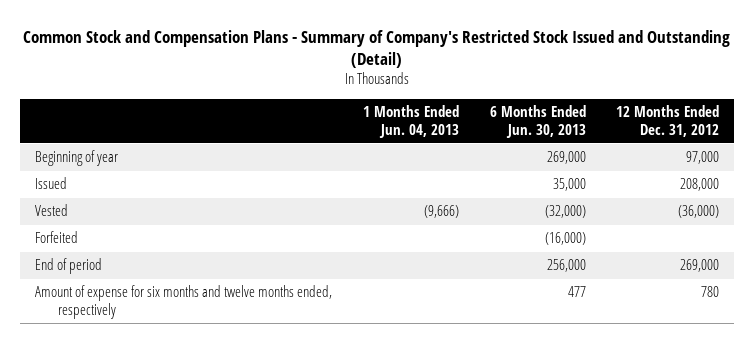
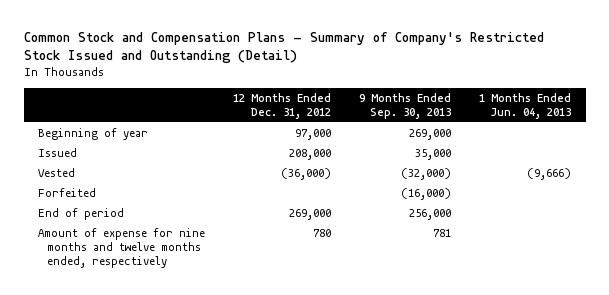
[489,105,586,138] 6 Months Ended Jun. 30, 2013 -> none
none -> [359,92,452,119] 9 Months Ended Sep. 30, 2013
[35,285,333,319] Amount of expense for six months and twelve months ended, respectively -> [37,228,205,268] Amount of expense for nine months and twelve months ended, respectively

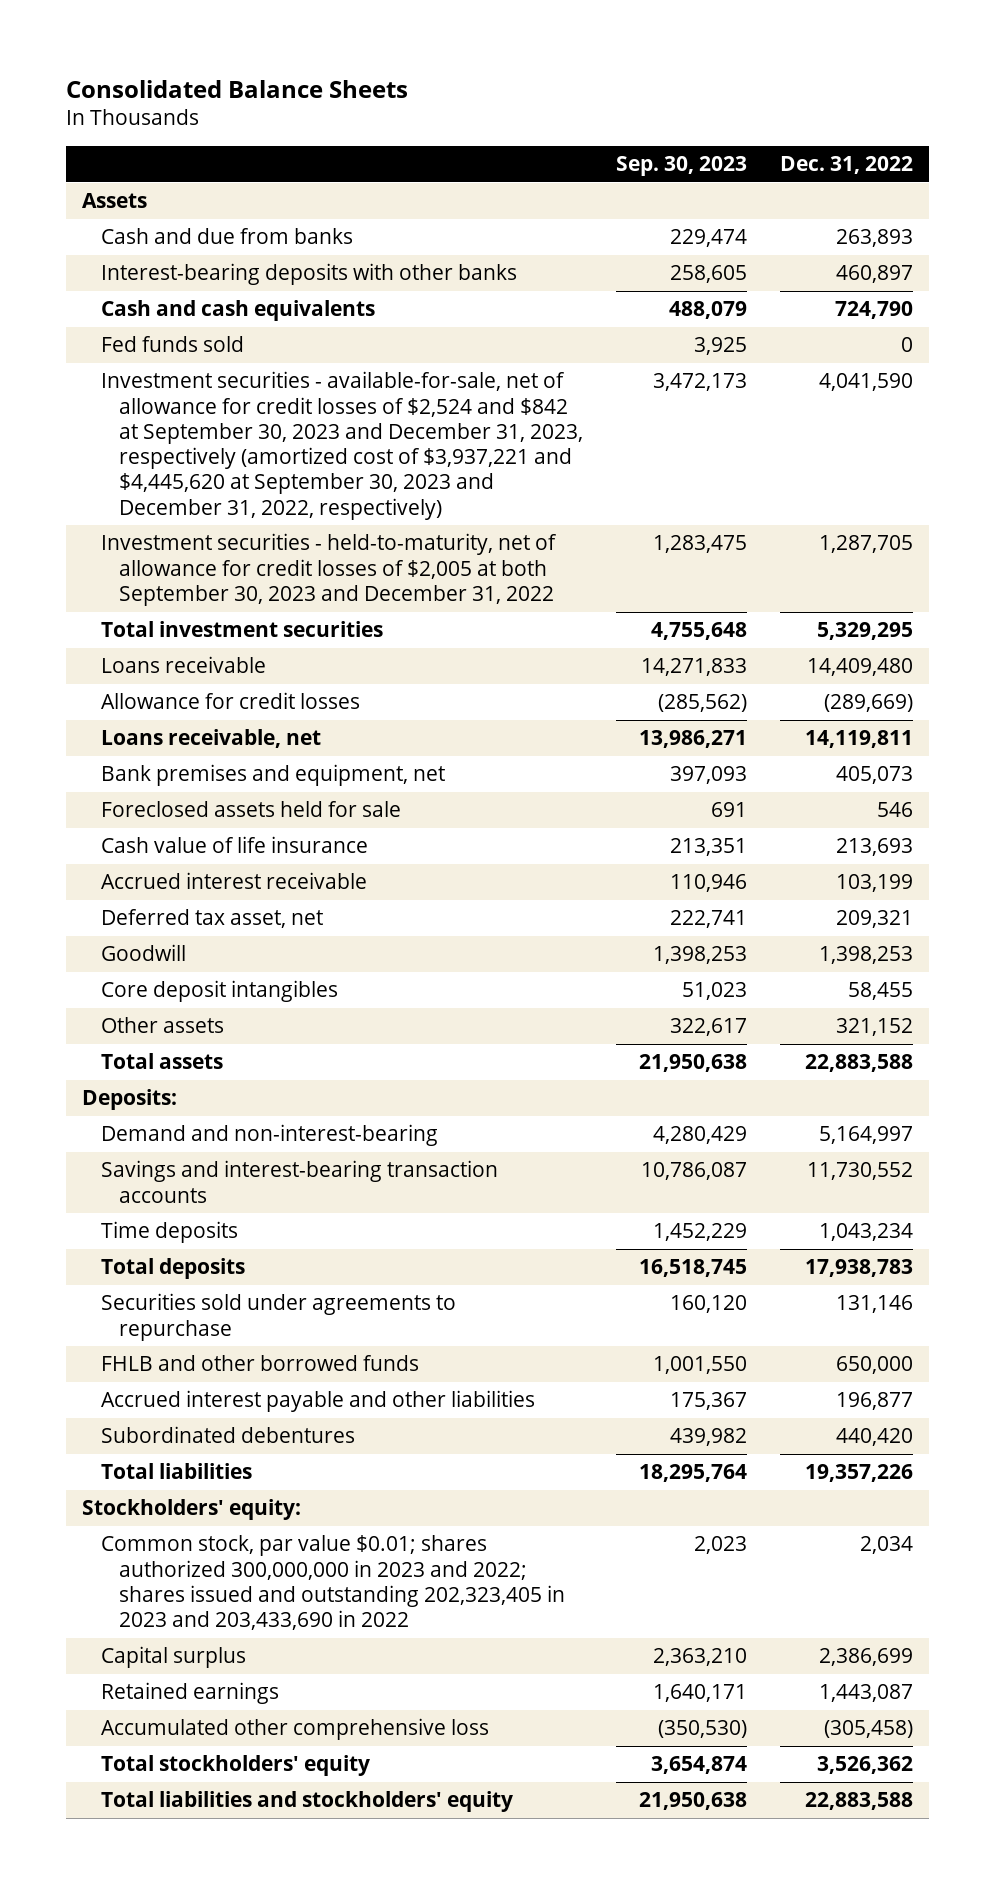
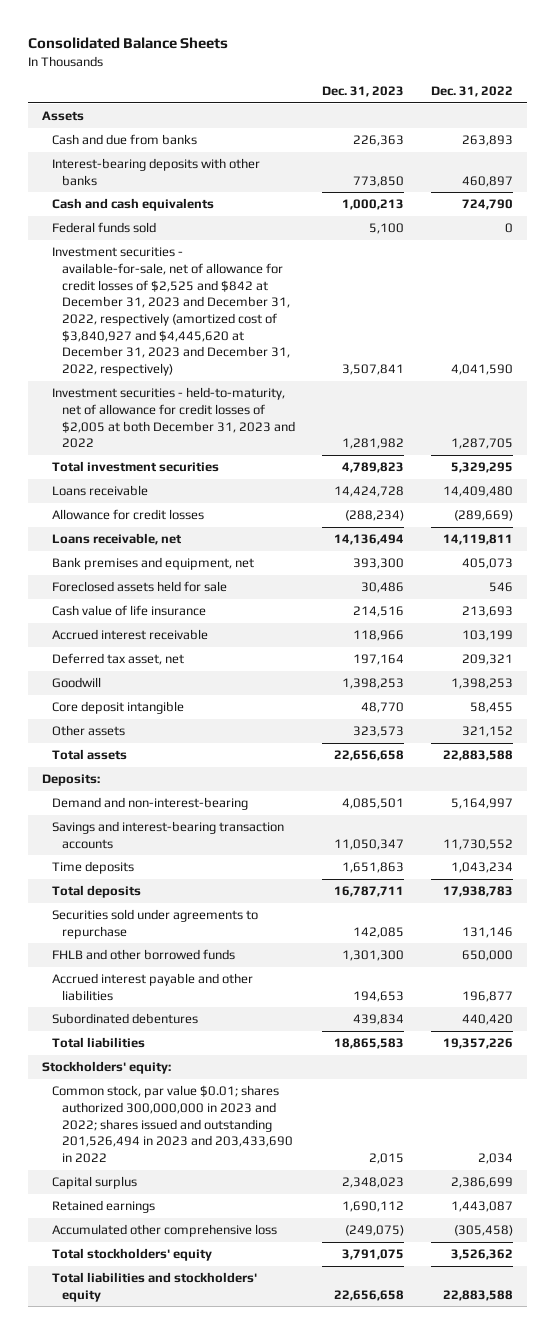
[615,156,747,177] Sep. 30, 2023 -> none
none -> [322,85,405,97] Dec. 31, 2023
[100,336,244,353] Fed funds sold -> [52,222,157,234] Federal funds sold
[100,371,584,520] Investment securities - available-for-sale, net of allowance for credit losses of $2,524 and $842 at September 30, 2023 and December 31, 2023, respectively (amortized cost of $3,937,221 and $4,445,620 at September 30, 2023 and December 31, 2022, respectively) -> [52,247,291,377] Investment securities - available-for-sale, net of allowance for credit losses of $2,525 and $842 at December 31, 2023 and December 31, 2022, respectively (amortized cost of $3,840,927 and $4,445,620 at December 31, 2023 and December 31, 2022, respectively)
[100,533,557,606] Investment securities - held-to-maturity, net of allowance for credit losses of $2,005 at both September 30, 2023 and December 31, 2022 -> [52,387,296,449] Investment securities - held-to-maturity, net of allowance for credit losses of $2,005 at both December 31, 2023 and 2022
[100,980,338,1003] Core deposit intangibles -> [52,701,185,715] Core deposit intangible
[100,1535,566,1631] Common stock, par value $0.01; shares authorized 300,000,000 in 2023 and 2022; shares issued and outstanding 202,323,405 in 2023 and 203,433,690 in 2022 -> [52,1085,294,1163] Common stock, par value $0.01; shares authorized 300,000,000 in 2023 and 2022; shares issued and outstanding 201,526,494 in 2023 and 203,433,690 in 2022

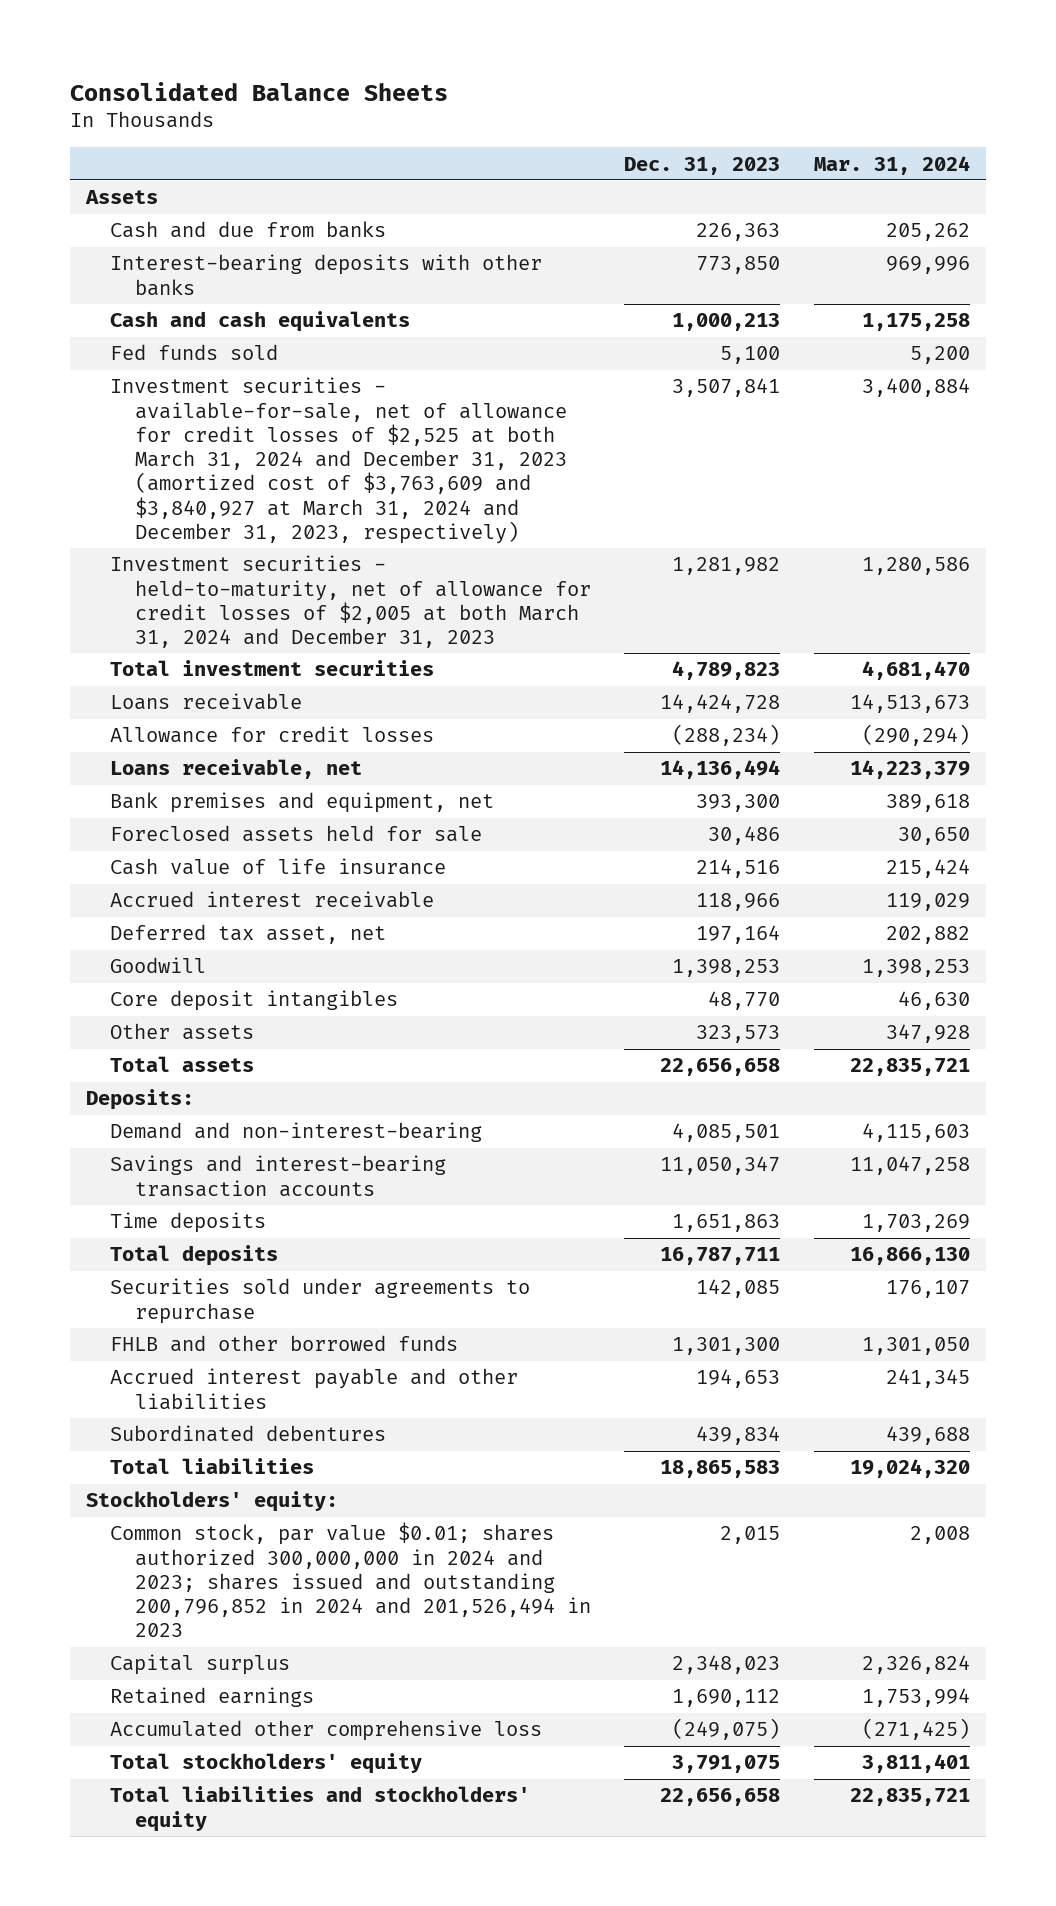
[431,85,514,97] Dec. 31, 2022 -> none
none -> [813,155,970,175] Mar. 31, 2024
[52,222,157,234] Federal funds sold -> [110,344,279,361] Fed funds sold
[52,247,291,377] Investment securities - available-for-sale, net of allowance for credit losses of $2,525 and $842 at December 31, 2023 and December 31, 2022, respectively (amortized cost of $3,840,927 and $4,445,620 at December 31, 2023 and December 31, 2022, respectively) -> [110,377,567,544] Investment securities - available-for-sale, net of allowance for credit losses of $2,525 at both March 31, 2024 and December 31, 2023 (amortized cost of $3,763,609 and $3,840,927 at March 31, 2024 and December 31, 2023, respectively)
[52,387,296,449] Investment securities - held-to-maturity, net of allowance for credit losses of $2,005 at both December 31, 2023 and 2022 -> [110,555,591,649] Investment securities - held-to-maturity, net of allowance for credit losses of $2,005 at both March 31, 2024 and December 31, 2023
[52,701,185,715] Core deposit intangible -> [110,990,399,1012] Core deposit intangibles
[52,1085,294,1163] Common stock, par value $0.01; shares authorized 300,000,000 in 2023 and 2022; shares issued and outstanding 201,526,494 in 2023 and 203,433,690 in 2022 -> [110,1522,591,1638] Common stock, par value $0.01; shares authorized 300,000,000 in 2024 and 2023; shares issued and outstanding 200,796,852 in 2024 and 201,526,494 in 2023

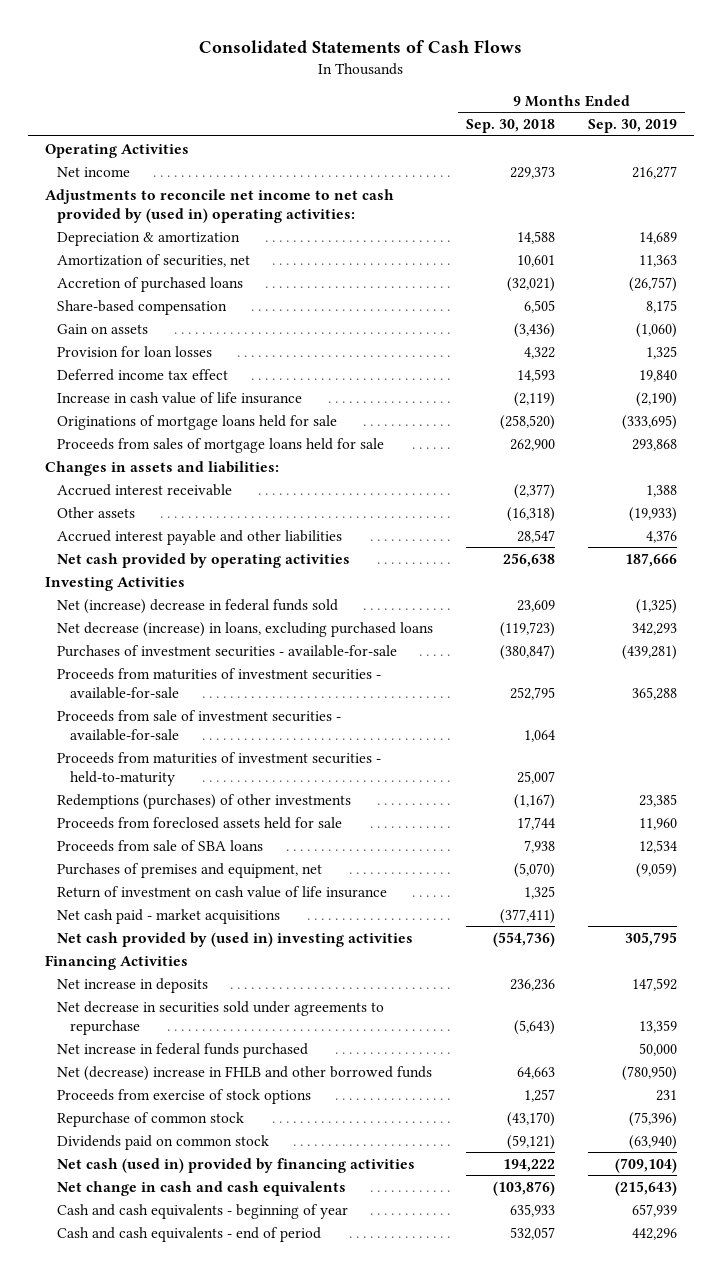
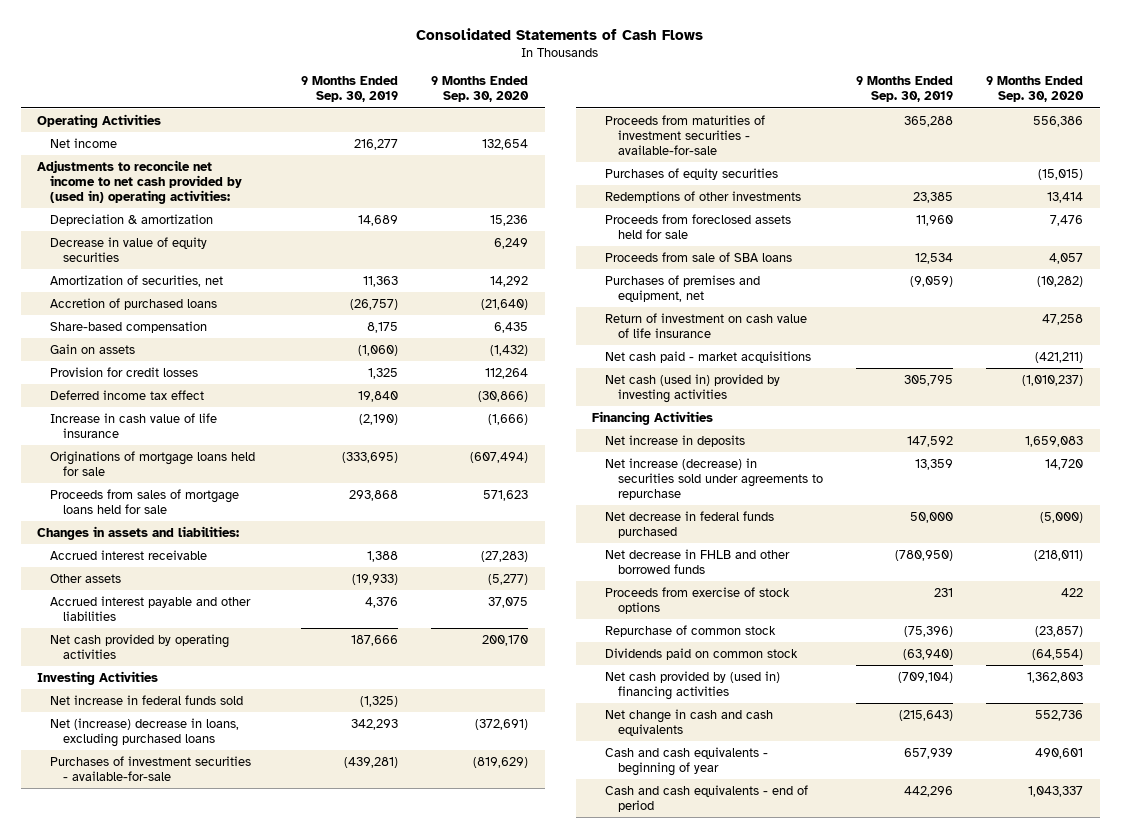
[466,119,556,134] Sep. 30, 2018 -> none
none -> [431,76,530,103] 9 Months Ended Sep. 30, 2020
none -> [50,236,208,262] Decrease in value of equity securities
[57,345,213,357] Provision for loan losses -> [50,366,199,377] Provision for credit losses
[57,598,339,614] Net (increase) decrease in federal funds sold -> [50,694,244,705] Net increase in federal funds sold
[57,621,434,637] Net decrease (increase) in loans, excluding purchased loans -> [50,717,240,747] Net (increase) decrease in loans, excluding purchased loans
[57,709,342,741] Proceeds from sale of investment securities - available-for-sale -> none
[57,751,382,786] Proceeds from maturities of investment securities - held-to-maturity -> none
none -> [605,167,779,180] Purchases of equity securities
[57,793,352,809] Redemptions (purchases) of other investments -> [605,190,802,203] Redemptions of other investments
[57,931,414,947] Net cash provided by (used in) investing activities -> [605,373,781,403] Net cash (used in) provided by investing activities
[57,1000,385,1035] Net decrease in securities sold under agreements to repurchase -> [605,457,824,501] Net increase (decrease) in securities sold under agreements to repurchase
[57,1042,309,1058] Net increase in federal funds purchased -> [605,510,775,538] Net decrease in federal funds purchased
[57,1065,433,1081] Net (decrease) increase in FHLB and other borrowed funds -> [605,548,791,574] Net decrease in FHLB and other borrowed funds
[57,1157,416,1173] Net cash (used in) provided by financing activities -> [605,670,781,700] Net cash provided by (used in) financing activities

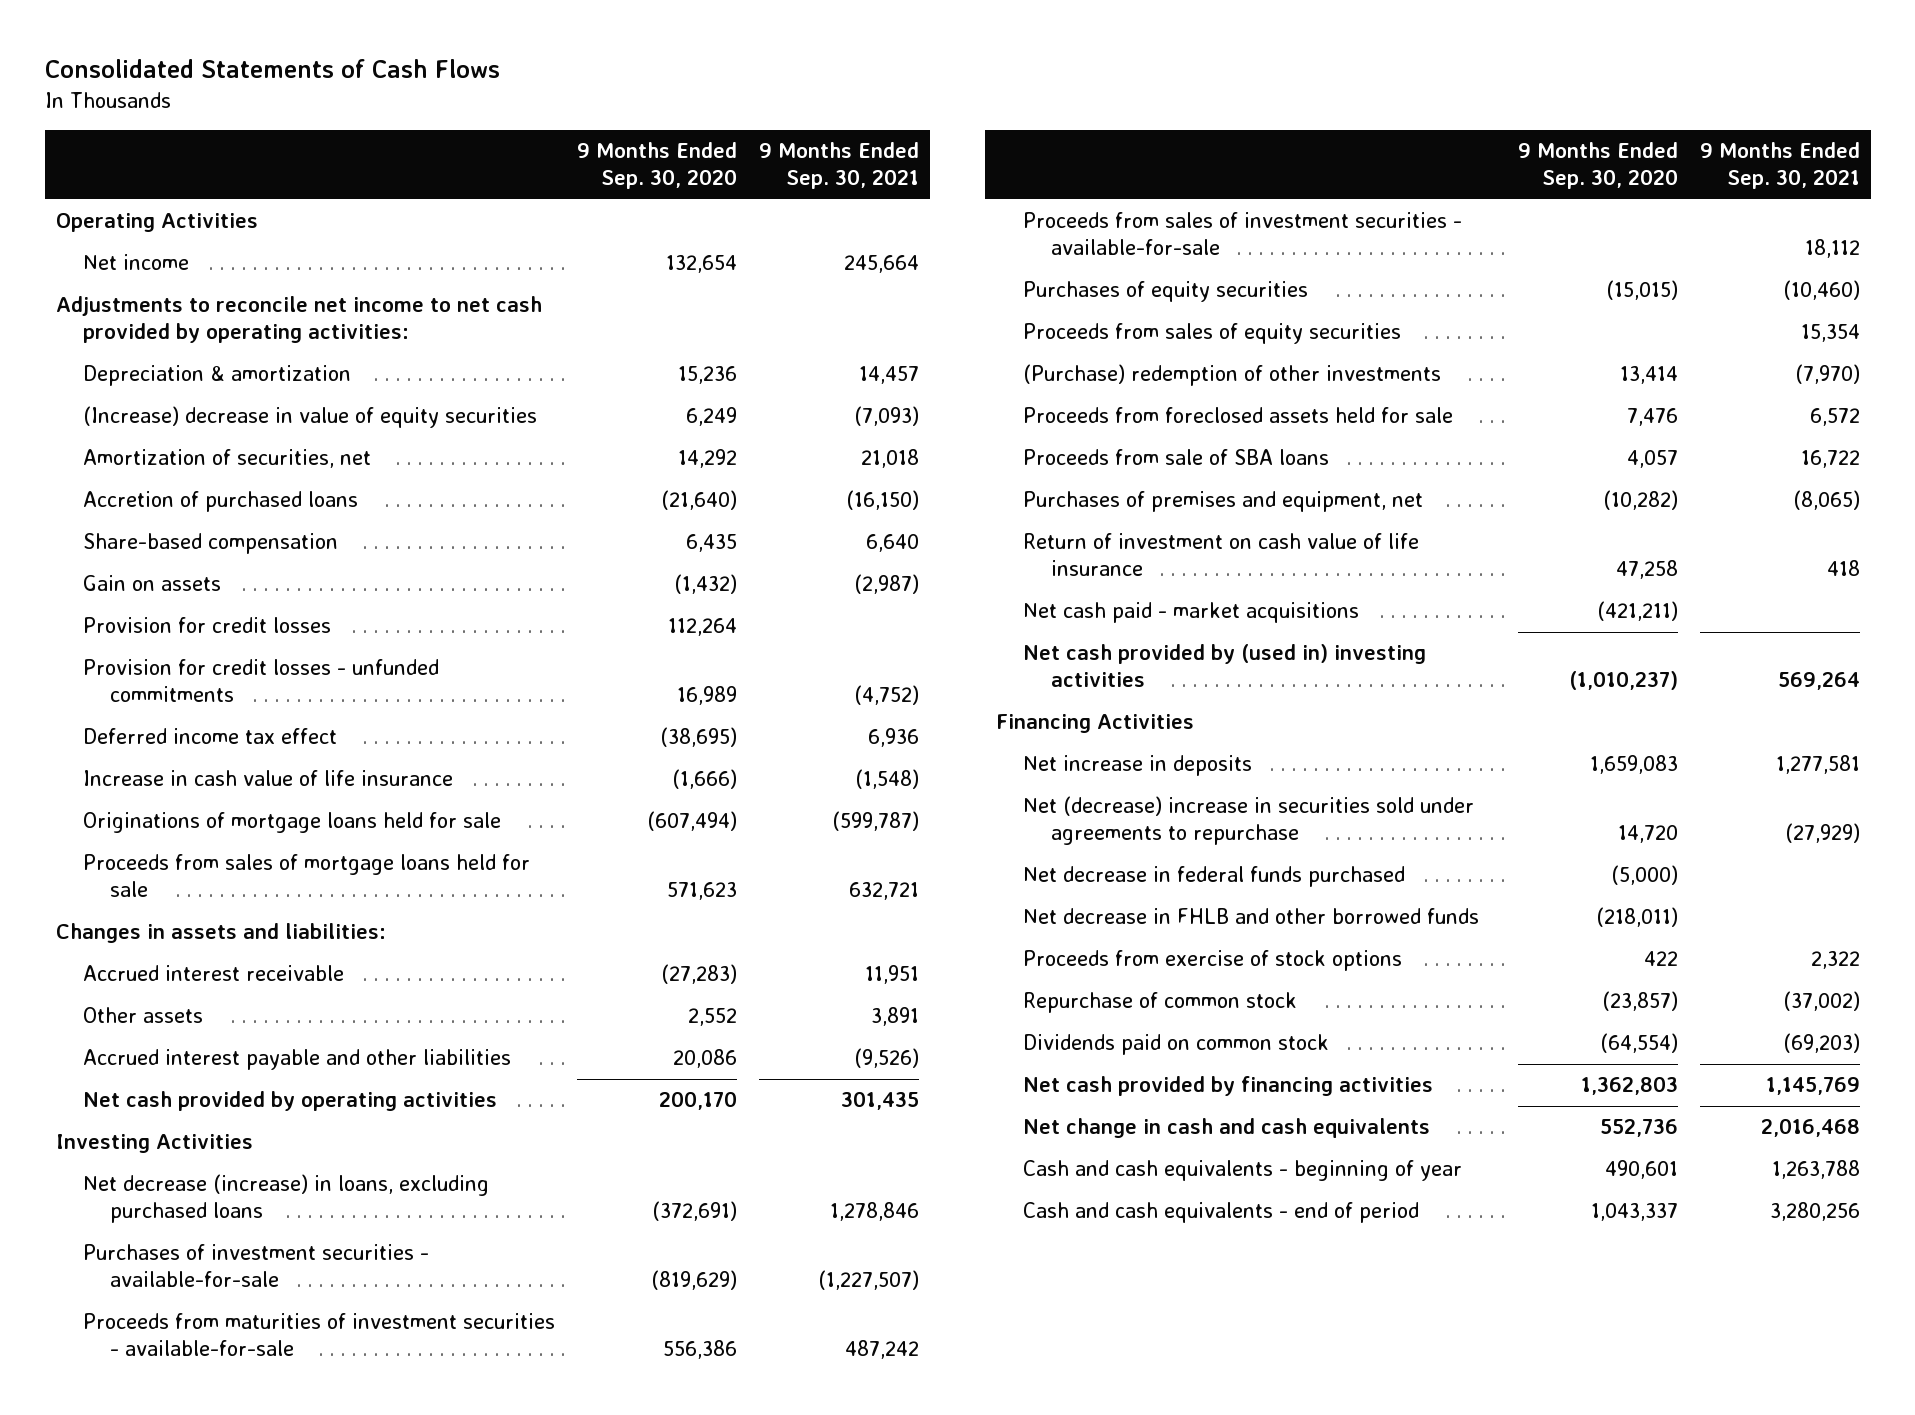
[301,76,399,103] 9 Months Ended Sep. 30, 2019 -> none
none -> [759,142,920,190] 9 Months Ended Sep. 30, 2021
[37,159,243,205] Adjustments to reconcile net income to net cash provided by (used in) operating activities: -> [55,296,542,344] Adjustments to reconcile net income to net cash provided by operating activities:
[50,236,208,262] Decrease in value of equity securities -> [82,406,537,429] (Increase) decrease in value of equity securities
none -> [82,659,439,703] Provision for credit losses - unfunded commitments
[478,390,529,402] (30,866) -> [660,727,738,748] (38,695)
[488,573,529,585] (5,277) -> [688,1008,738,1027] 2,552
[488,596,529,608] 37,075 -> [673,1049,738,1069] 20,086
[50,694,244,705] Net increase in federal funds sold -> none
[50,717,240,747] Net (increase) decrease in loans, excluding purchased loans -> [82,1174,489,1224] Net decrease (increase) in loans, excluding purchased loans
none -> [1023,212,1463,256] Proceeds from sales of investment securities - available-for-sale
none -> [1023,323,1402,345] Proceeds from sales of equity securities
[605,190,802,203] Redemptions of other investments -> [1023,364,1442,387] (Purchase) redemption of other investments
[605,373,781,403] Net cash (used in) provided by investing activities -> [1023,644,1427,688] Net cash provided by (used in) investing activities
[605,457,824,501] Net increase (decrease) in securities sold under agreements to repurchase -> [1023,796,1475,846] Net (decrease) increase in securities sold under agreements to repurchase
[605,670,781,700] Net cash provided by (used in) financing activities -> [1023,1076,1434,1097] Net cash provided by financing activities

